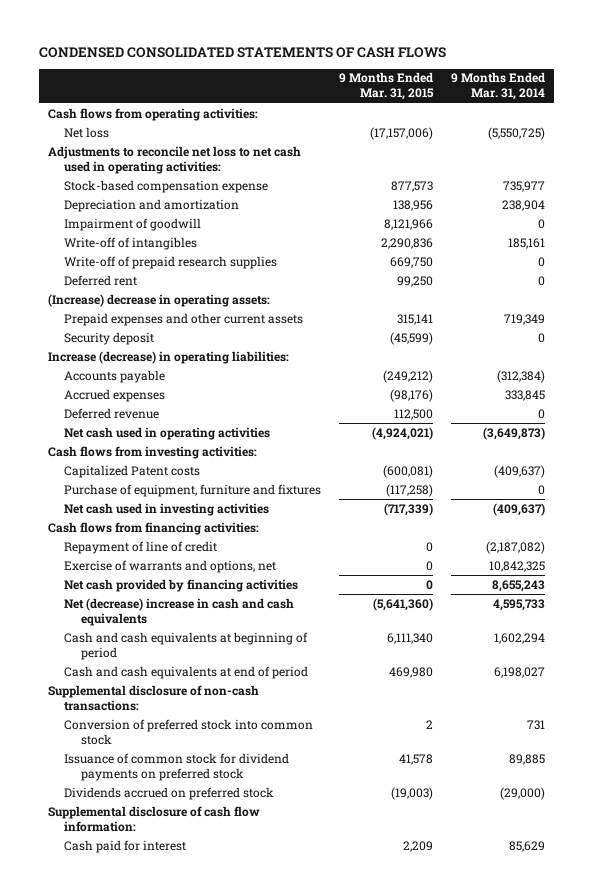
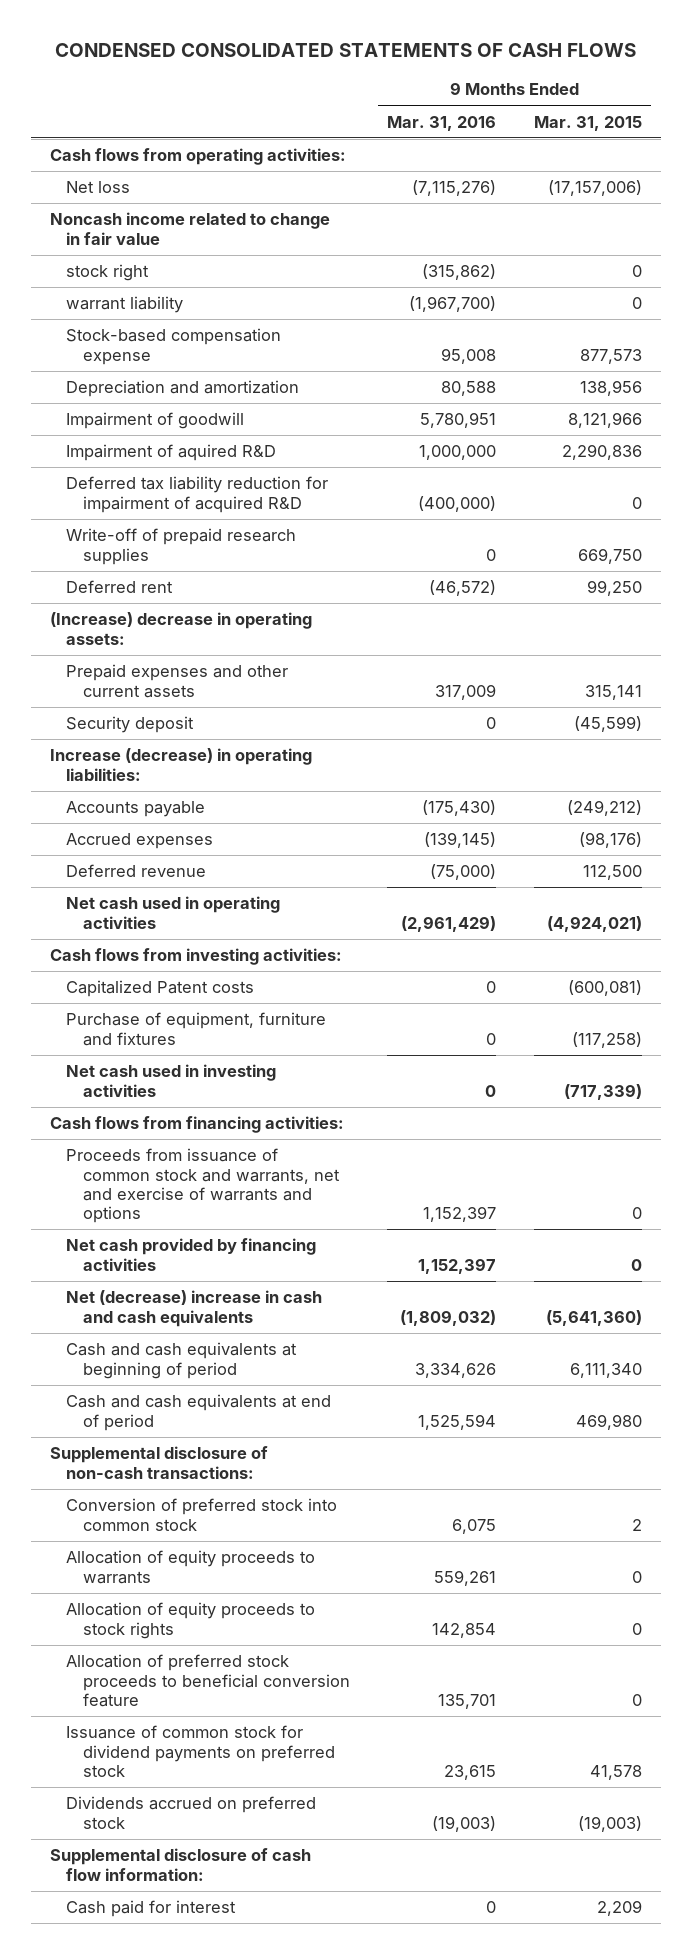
[451,72,546,101] 9 Months Ended Mar. 31, 2014 -> none
none -> [387,115,497,131] Mar. 31, 2016
[47,145,301,174] Adjustments to reconcile net loss to net cash used in operating activities: -> none
none -> [50,212,331,245] Noncash income related to change in fair value
none -> [66,264,150,282] stock right
none -> [66,296,184,314] warrant liability
[64,236,198,250] Write-off of intangibles -> [66,444,277,462] Impairment of aquired R&D
none -> [66,476,329,513] Deferred tax liability reduction for impairment of acquired R&D
[64,540,218,554] Repayment of line of credit -> none
[64,559,277,573] Exercise of warrants and options, net -> [66,1148,340,1224] Proceeds from issuance of common stock and warrants, net and exercise of warrants and options
none -> [66,1550,316,1584] Allocation of equity proceeds to warrants
none -> [66,1602,316,1639] Allocation of equity proceeds to stock rights
none -> [66,1654,350,1707] Allocation of preferred stock proceeds to beneficial conversion feature

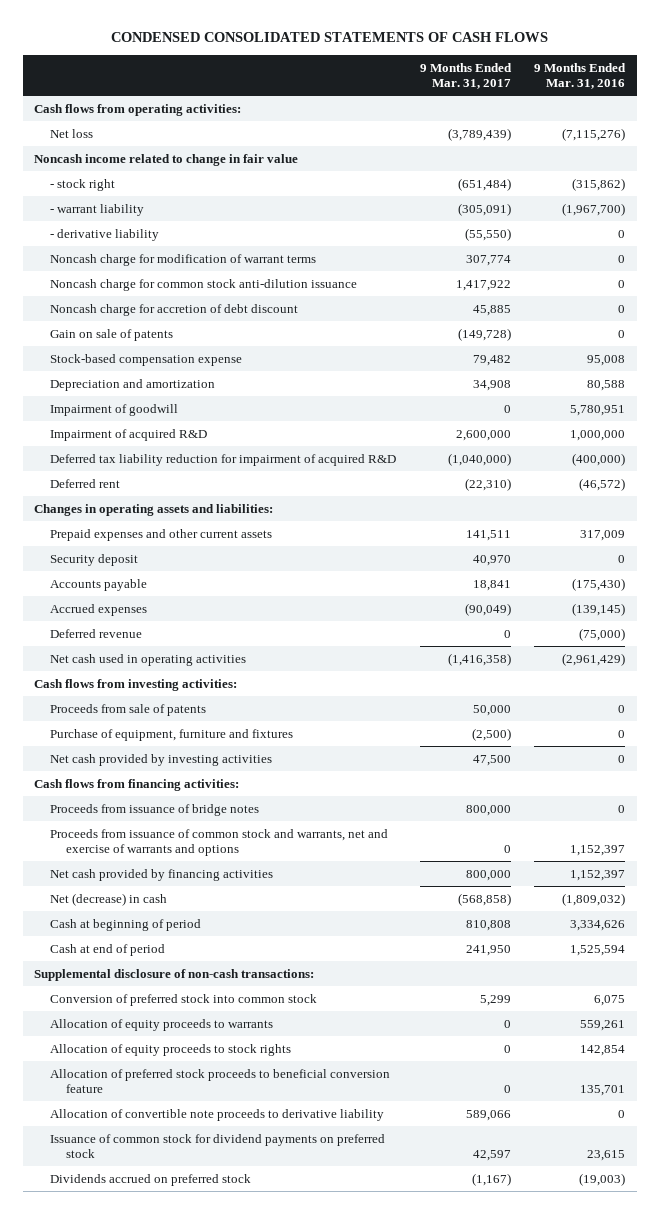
[533,115,642,131] Mar. 31, 2015 -> none
none -> [419,62,512,89] 9 Months Ended Mar. 31, 2017
[66,264,150,282] stock right -> [50,178,116,191] - stock right
[66,296,184,314] warrant liability -> [50,203,145,216] - warrant liability
none -> [50,228,160,241] - derivative liability
none -> [50,253,317,266] Noncash charge for modification of warrant terms
none -> [50,278,358,291] Noncash charge for common stock anti-dilution issuance
none -> [50,303,299,316] Noncash charge for accretion of debt discount
none -> [50,328,174,341] Gain on sale of patents
[66,444,277,462] Impairment of aquired R&D -> [50,428,208,441] Impairment of acquired R&D
[66,528,297,565] Write-off of prepaid research supplies -> none
[50,612,313,645] (Increase) decrease in operating assets: -> none
none -> [34,503,274,516] Changes in operating assets and liabilities:
[50,748,313,781] Increase (decrease) in operating liabilities: -> none
[66,980,255,998] Capitalized Patent costs -> none
none -> [50,703,207,716] Proceeds from sale of patents
[66,1064,277,1097] Net cash used in investing activities -> [50,753,273,766] Net cash provided by investing activities
none -> [50,803,260,816] Proceeds from issuance of bridge notes
[66,1290,323,1327] Net (decrease) increase in cash and cash equivalents -> [50,892,168,906] Net (decrease) in cash
[66,1342,298,1379] Cash and cash equivalents at beginning of period -> [50,918,202,931] Cash at beginning of period
[66,1394,332,1431] Cash and cash equivalents at end of period -> [50,943,166,956] Cash at end of period
none -> [50,1108,385,1121] Allocation of convertible note proceeds to derivative liability
[50,1848,312,1881] Supplemental disclosure of cash flow information: -> none
[66,1900,237,1918] Cash paid for interest -> none

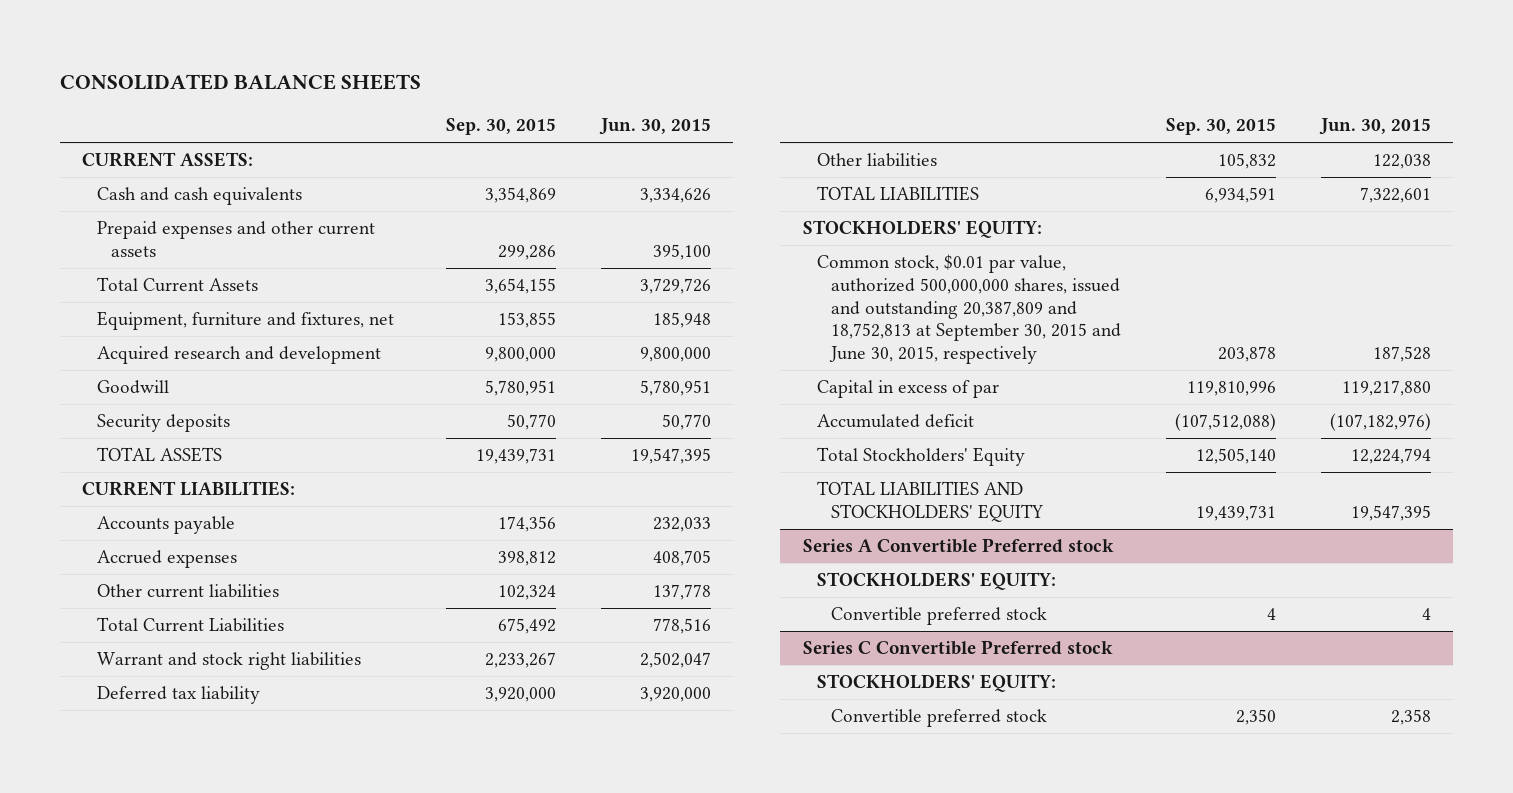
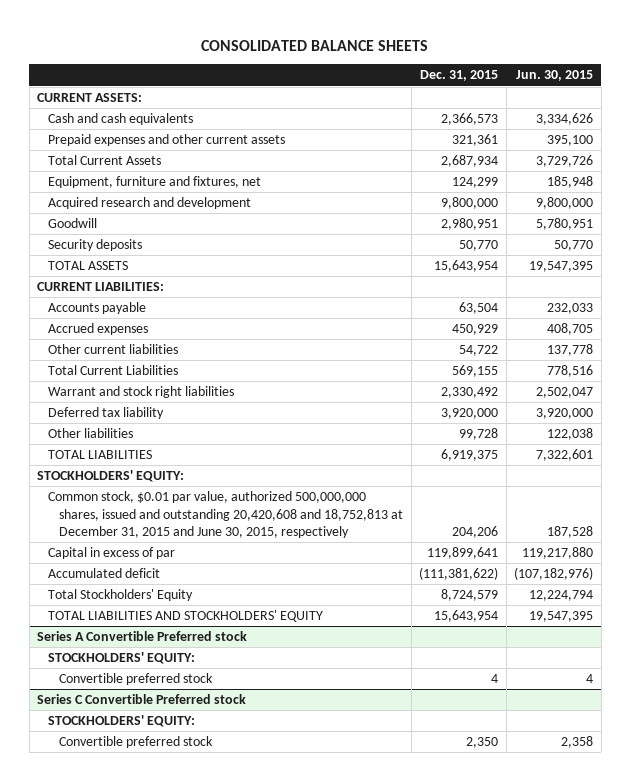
[445,118,556,136] Sep. 30, 2015 -> none
none -> [420,70,499,82] Dec. 31, 2015
[816,254,1122,365] Common stock, $0.01 par value, authorized 500,000,000 shares, issued and outstanding 20,387,809 and 18,752,813 at September 30, 2015 and June 30, 2015, respectively -> [48,491,404,539] Common stock, $0.01 par value, authorized 500,000,000 shares, issued and outstanding 20,420,608 and 18,752,813 at December 31, 2015 and June 30, 2015, respectively

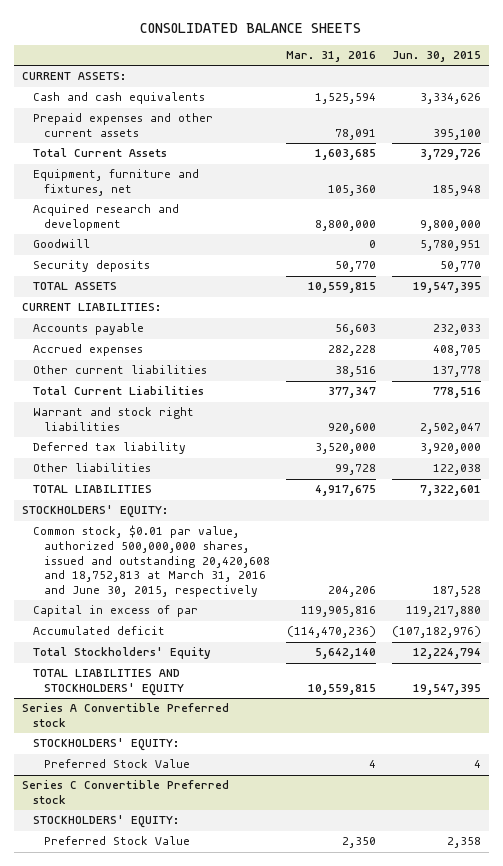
[420,70,499,82] Dec. 31, 2015 -> none
none -> [285,51,376,63] Mar. 31, 2016
[48,491,404,539] Common stock, $0.01 par value, authorized 500,000,000 shares, issued and outstanding 20,420,608 and 18,752,813 at December 31, 2015 and June 30, 2015, respectively -> [32,525,270,597] Common stock, $0.01 par value, authorized 500,000,000 shares, issued and outstanding 20,420,608 and 18,752,813 at March 31, 2016 and June 30, 2015, respectively
[59,673,214,686] Convertible preferred stock -> [43,759,190,769] Preferred Stock Value
[59,736,214,749] Convertible preferred stock -> [43,836,190,846] Preferred Stock Value

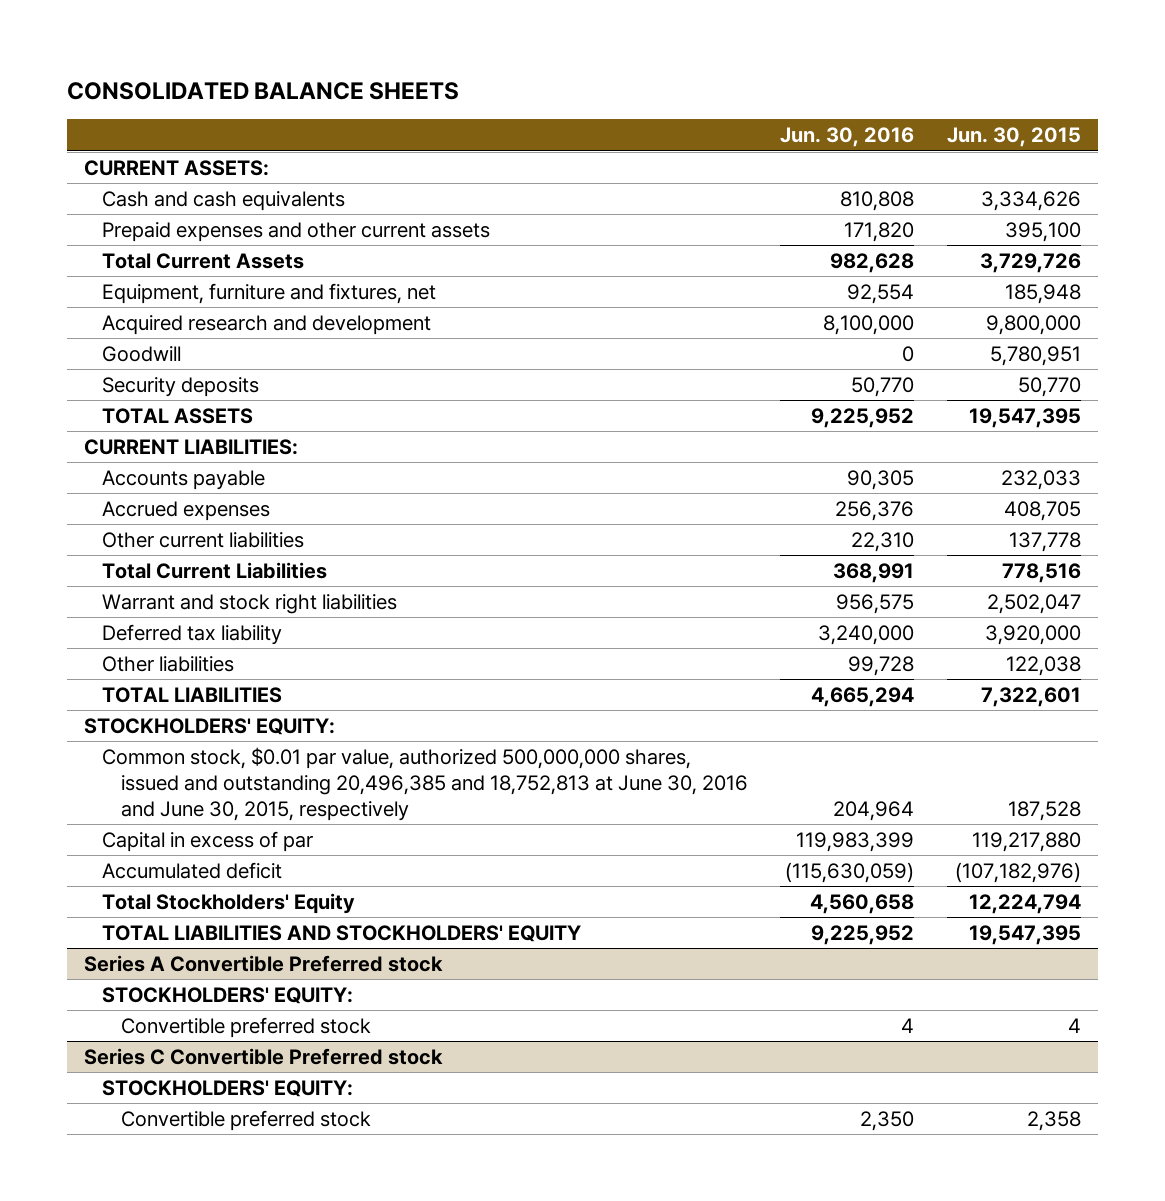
[285,51,376,63] Mar. 31, 2016 -> none
none -> [780,127,915,148] Jun. 30, 2016
[32,525,270,597] Common stock, $0.01 par value, authorized 500,000,000 shares, issued and outstanding 20,420,608 and 18,752,813 at March 31, 2016 and June 30, 2015, respectively -> [102,746,748,821] Common stock, $0.01 par value, authorized 500,000,000 shares, issued and outstanding 20,496,385 and 18,752,813 at June 30, 2016 and June 30, 2015, respectively
[43,759,190,769] Preferred Stock Value -> [120,1016,371,1038] Convertible preferred stock
[43,836,190,846] Preferred Stock Value -> [120,1109,371,1131] Convertible preferred stock

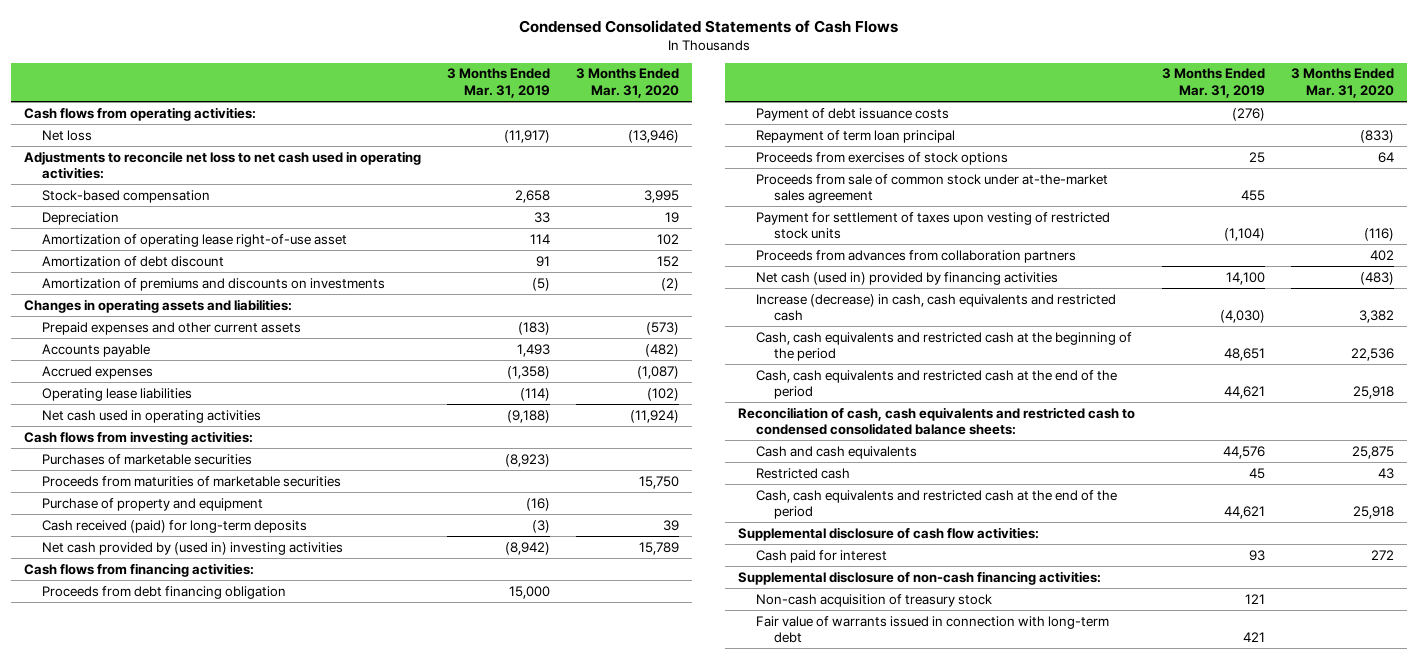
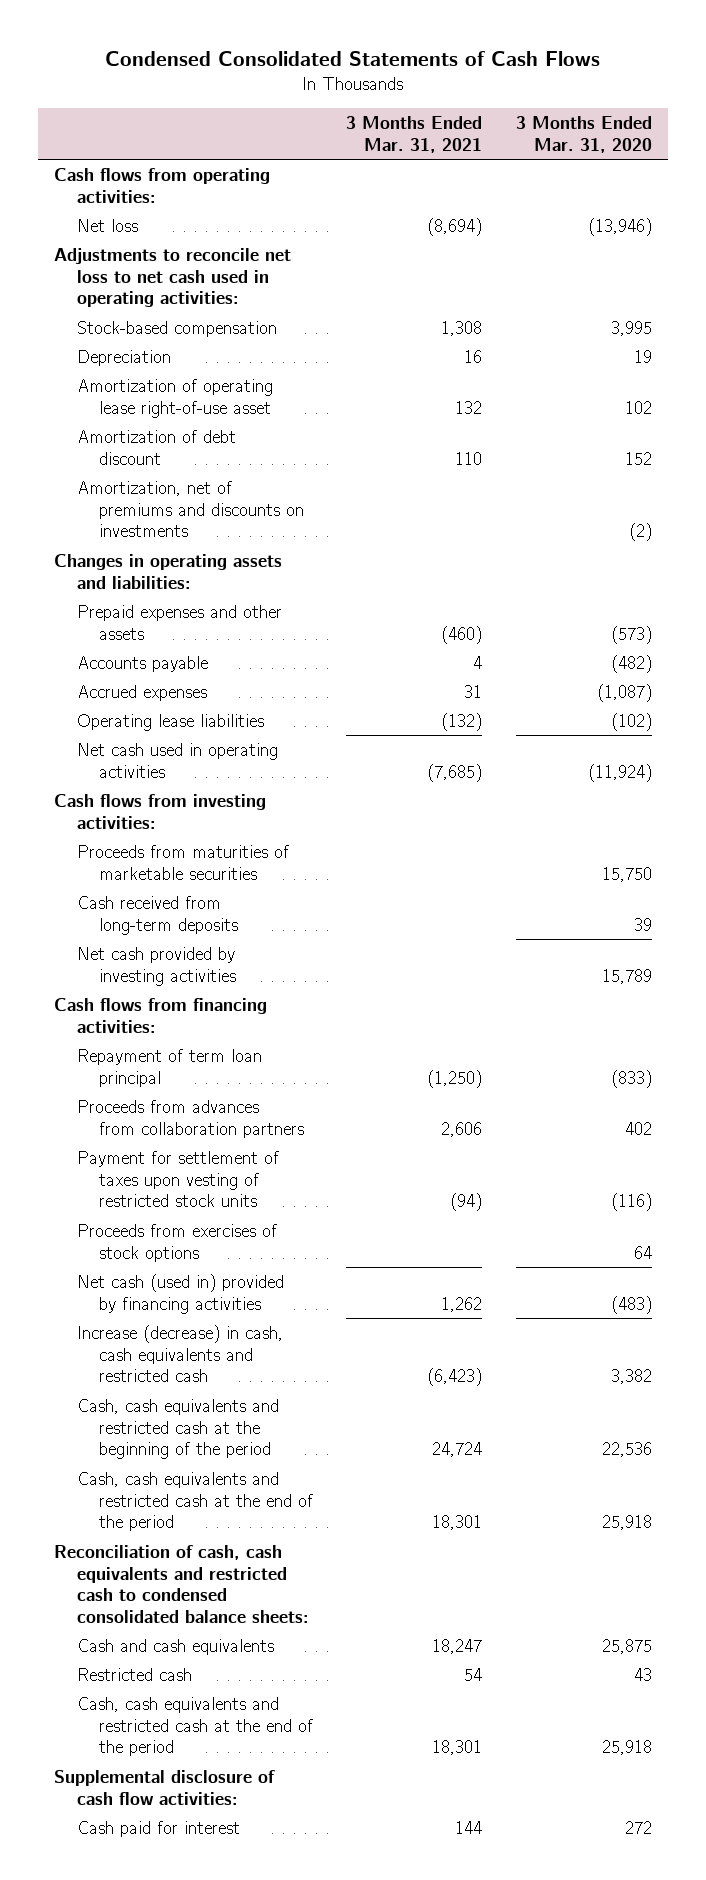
[447,68,551,99] 3 Months Ended Mar. 31, 2019 -> none
none -> [346,116,483,153] 3 Months Ended Mar. 31, 2021
[41,277,385,291] Amortization of premiums and discounts on investments -> [76,480,305,538] Amortization, net of premiums and discounts on investments
[41,321,301,335] Prepaid expenses and other current assets -> [76,604,282,640] Prepaid expenses and other assets
[41,453,252,465] Purchases of marketable securities -> none
[41,497,263,511] Purchase of property and equipment -> none
[41,519,307,533] Cash received (paid) for long-term deposits -> [76,895,239,935] Cash received from long-term deposits
[41,541,343,555] Net cash provided by (used in) investing activities -> [76,946,237,986] Net cash provided by investing activities
[41,585,286,599] Proceeds from debt financing obligation -> none
[756,107,950,121] Payment of debt issuance costs -> none
[756,173,1109,204] Proceeds from sale of common stock under at-the-market sales agreement -> none
[756,211,1111,240] Payment for settlement of taxes upon vesting of restricted stock units -> [76,1150,279,1208] Payment for settlement of taxes upon vesting of restricted stock units
[756,151,1009,165] Proceeds from exercises of stock options -> [76,1223,277,1262] Proceeds from exercises of stock options
[738,570,1102,585] Supplemental disclosure of non-cash financing activities: -> none
[756,593,993,607] Non-cash acquisition of treasury stock -> none
[756,615,1110,644] Fair value of warrants issued in connection with long-term debt -> none

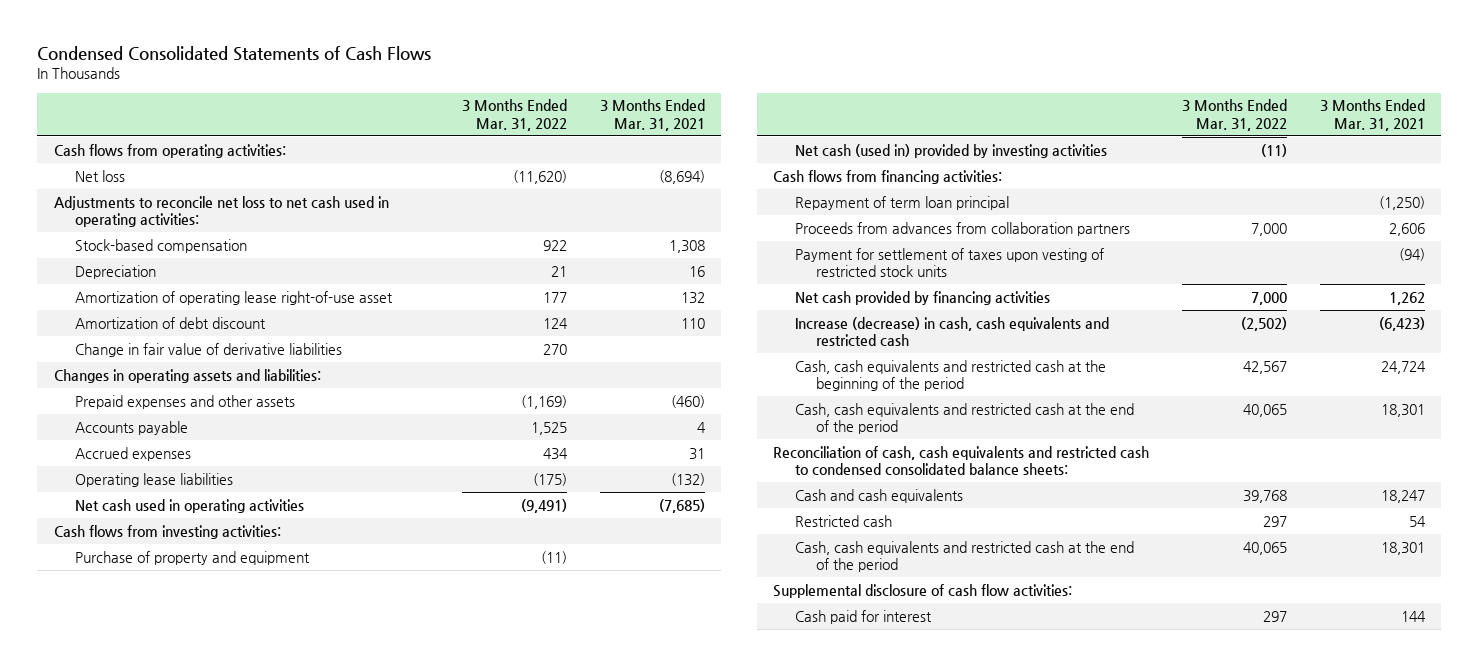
[515,116,652,153] 3 Months Ended Mar. 31, 2020 -> none
none -> [462,99,568,131] 3 Months Ended Mar. 31, 2022
[76,480,305,538] Amortization, net of premiums and discounts on investments -> none
none -> [75,342,343,357] Change in fair value of derivative liabilities
[76,844,289,880] Proceeds from maturities of marketable securities -> none
[76,895,239,935] Cash received from long-term deposits -> none
none -> [75,550,311,565] Purchase of property and equipment
[76,946,237,986] Net cash provided by investing activities -> [794,143,1107,158] Net cash (used in) provided by investing activities
[76,1223,277,1262] Proceeds from exercises of stock options -> none
[76,1273,284,1314] Net cash (used in) provided by financing activities -> [794,290,1050,305] Net cash provided by financing activities

